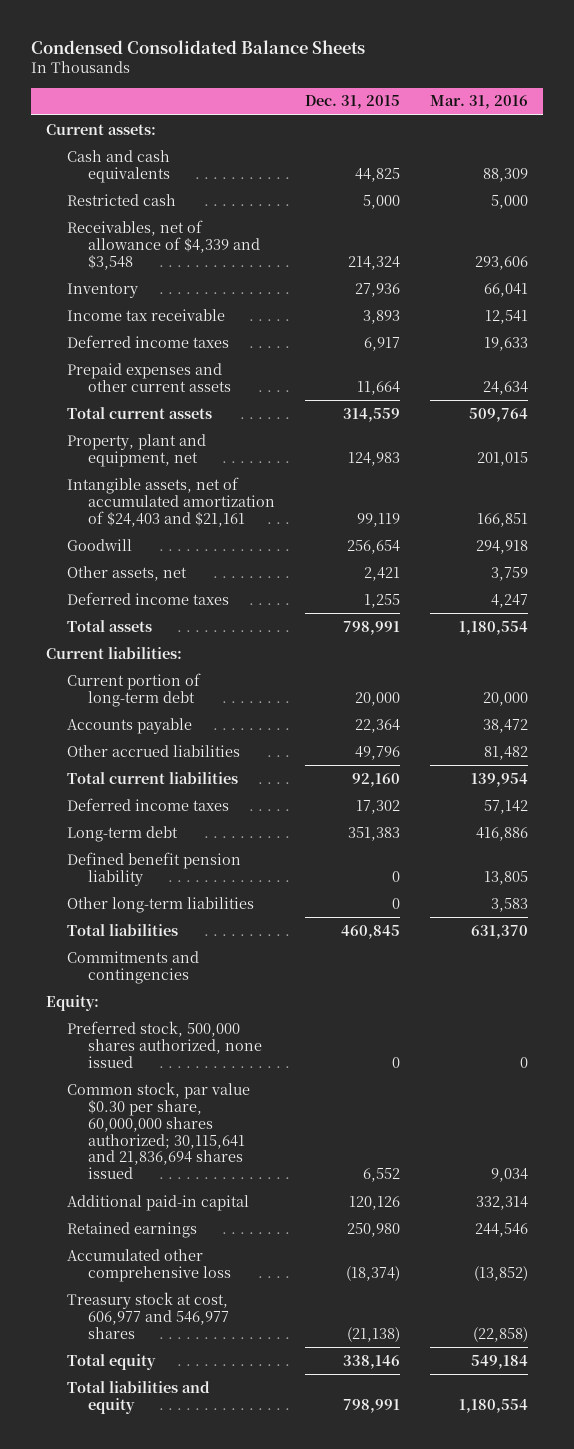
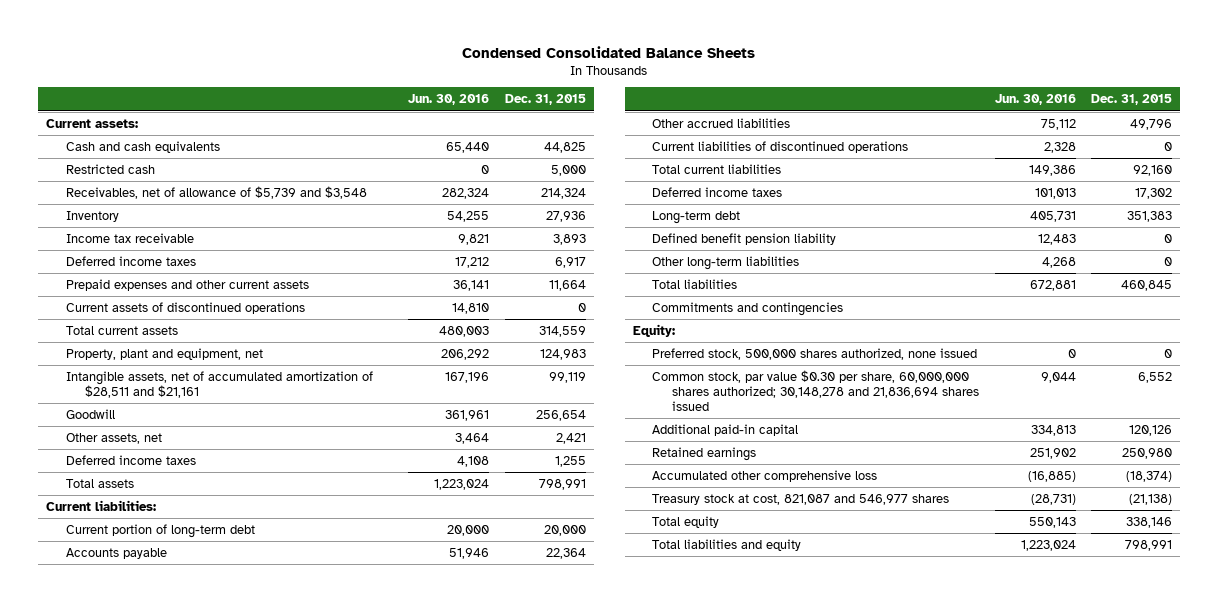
[429,95,528,110] Mar. 31, 2016 -> none
none -> [407,94,489,106] Jun. 30, 2016
[67,219,260,270] Receivables, net of allowance of $4,339 and $3,548 -> [65,185,367,199] Receivables, net of allowance of $5,739 and $3,548
none -> [65,301,305,314] Current assets of discontinued operations
[67,476,275,527] Intangible assets, net of accumulated amortization of $24,403 and $21,161 -> [65,370,373,398] Intangible assets, net of accumulated amortization of $28,511 and $21,161
none -> [652,140,909,153] Current liabilities of discontinued operations
[67,1081,251,1180] Common stock, par value $0.30 per share, 60,000,000 shares authorized; 30,115,641 and 21,836,694 shares issued -> [652,369,979,411] Common stock, par value $0.30 per share, 60,000,000 shares authorized; 30,148,278 and 21,836,694 shares issued
[67,1291,229,1339] Treasury stock at cost, 606,977 and 546,977 shares -> [652,493,950,505] Treasury stock at cost, 821,087 and 546,977 shares

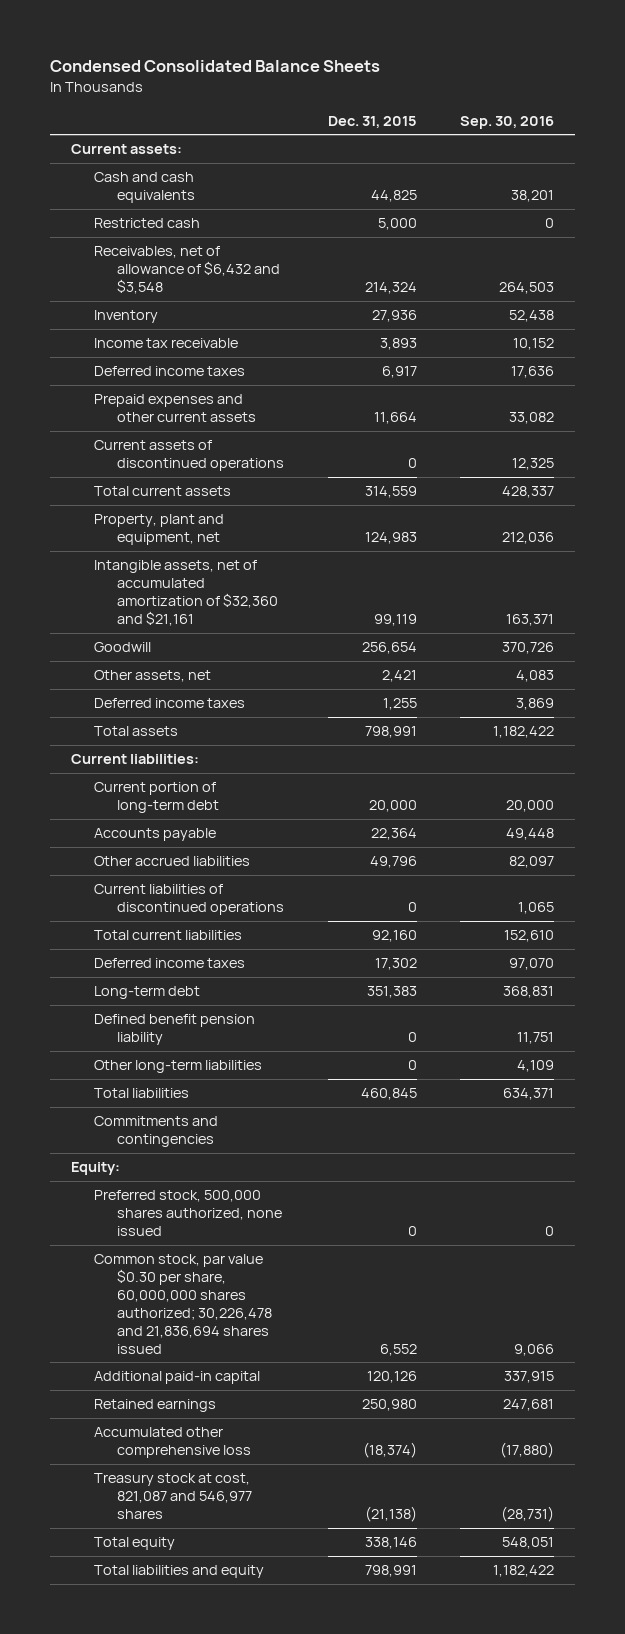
[407,94,489,106] Jun. 30, 2016 -> none
none -> [459,115,554,129] Sep. 30, 2016
[65,185,367,199] Receivables, net of allowance of $5,739 and $3,548 -> [94,246,281,295] Receivables, net of allowance of $6,432 and $3,548
[65,370,373,398] Intangible assets, net of accumulated amortization of $28,511 and $21,161 -> [94,560,279,626] Intangible assets, net of accumulated amortization of $32,360 and $21,161
[652,369,979,411] Common stock, par value $0.30 per share, 60,000,000 shares authorized; 30,148,278 and 21,836,694 shares issued -> [94,1254,273,1354] Common stock, par value $0.30 per share, 60,000,000 shares authorized; 30,226,478 and 21,836,694 shares issued

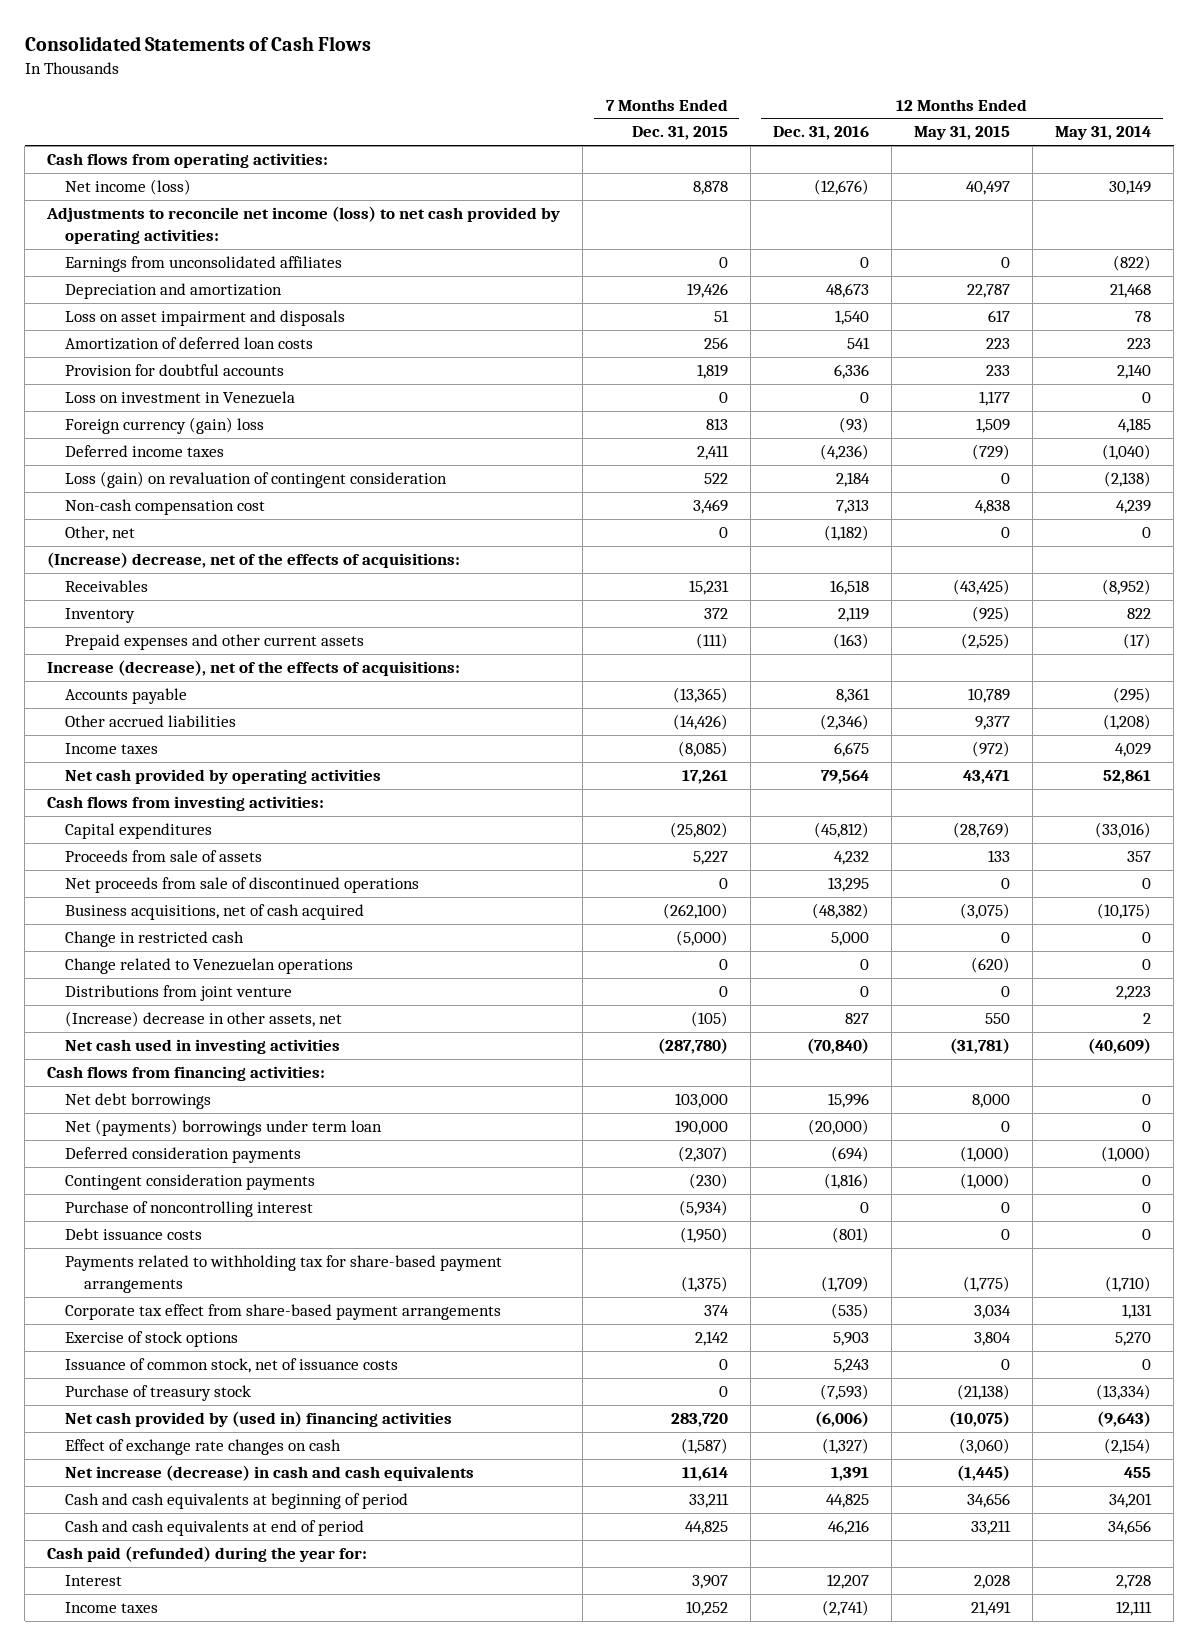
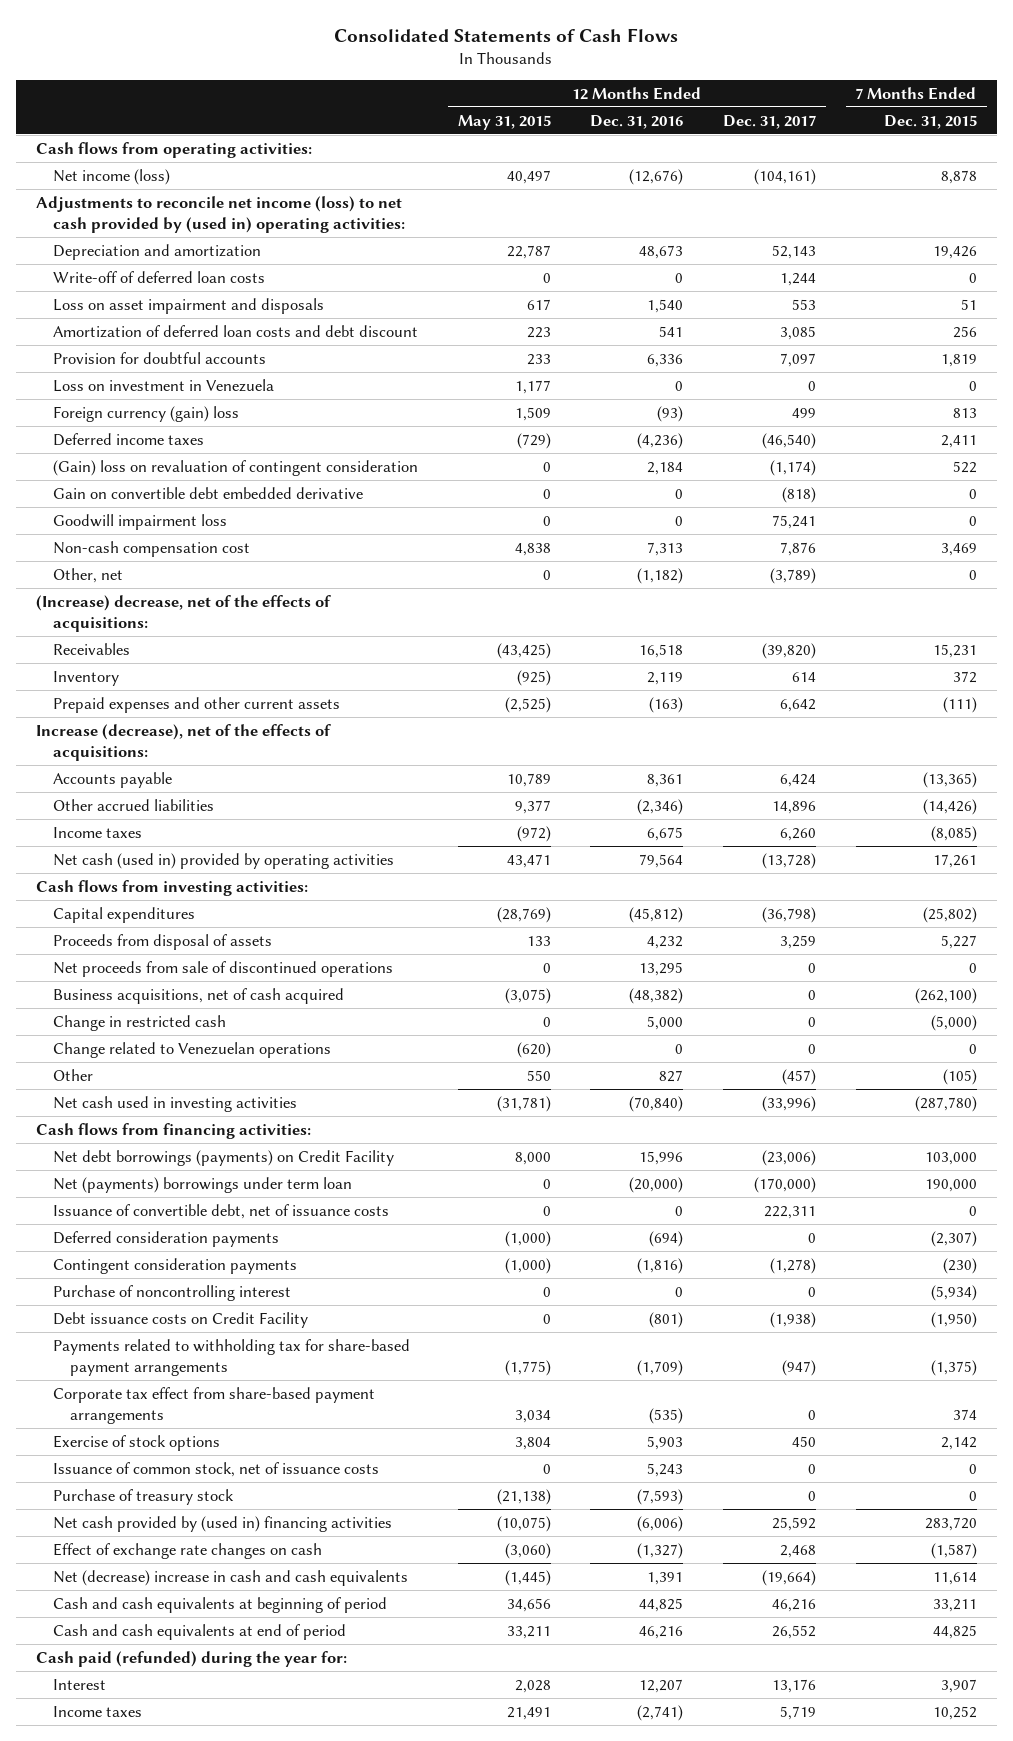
[1055,126,1152,141] May 31, 2014 -> none
none -> [723,114,817,129] Dec. 31, 2017
[65,256,343,273] Earnings from unconsolidated affiliates -> none
[46,206,561,245] Adjustments to reconcile net income (loss) to net cash provided by operating activities: -> [36,195,406,233] Adjustments to reconcile net income (loss) to net cash provided by (used in) operating activities:
none -> [53,270,266,283] Write-off of deferred loan costs
[65,337,314,351] Amortization of deferred loan costs -> [53,324,419,338] Amortization of deferred loan costs and debt discount
[65,471,448,489] Loss (gain) on revaluation of contingent consideration -> [53,459,419,476] (Gain) loss on revaluation of contingent consideration
none -> [53,486,364,499] Gain on convertible debt embedded derivative
none -> [53,513,228,530] Goodwill impairment loss
[65,769,382,785] Net cash provided by operating activities -> [53,852,395,869] Net cash (used in) provided by operating activities
[65,850,263,863] Proceeds from sale of assets -> [53,933,273,950] Proceeds from disposal of assets
[65,985,293,1002] Distributions from joint venture -> none
[65,1011,343,1028] (Increase) decrease in other assets, net -> [53,1068,94,1081] Other
[65,1093,212,1110] Net debt borrowings -> [53,1149,395,1166] Net debt borrowings (payments) on Credit Facility
none -> [53,1203,390,1219] Issuance of convertible debt, net of issuance costs
[65,1228,203,1241] Debt issuance costs -> [53,1311,309,1328] Debt issuance costs on Credit Facility
[65,1465,475,1482] Net increase (decrease) in cash and cash equivalents -> [53,1569,409,1586] Net (decrease) increase in cash and cash equivalents

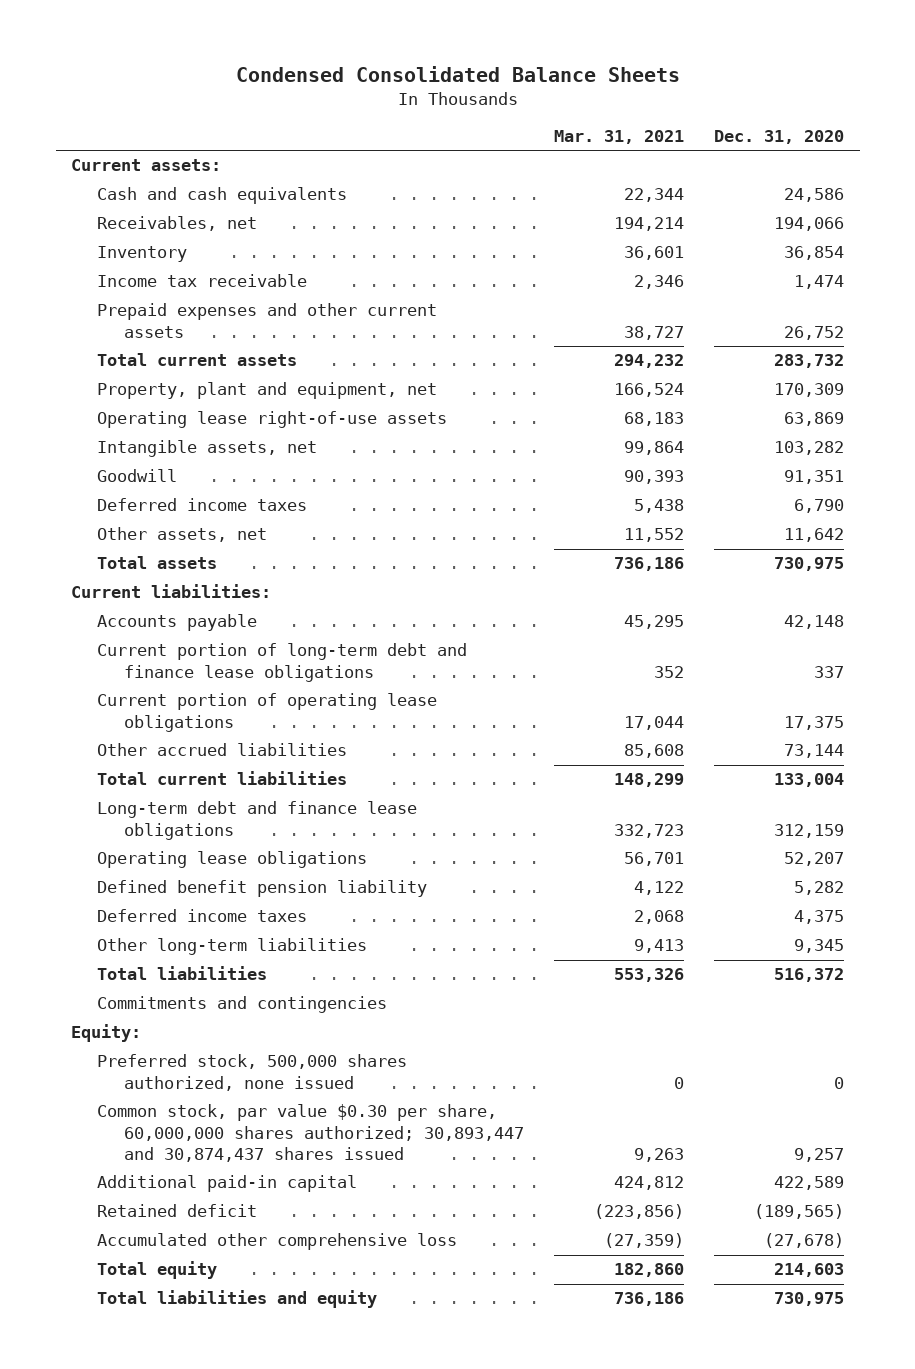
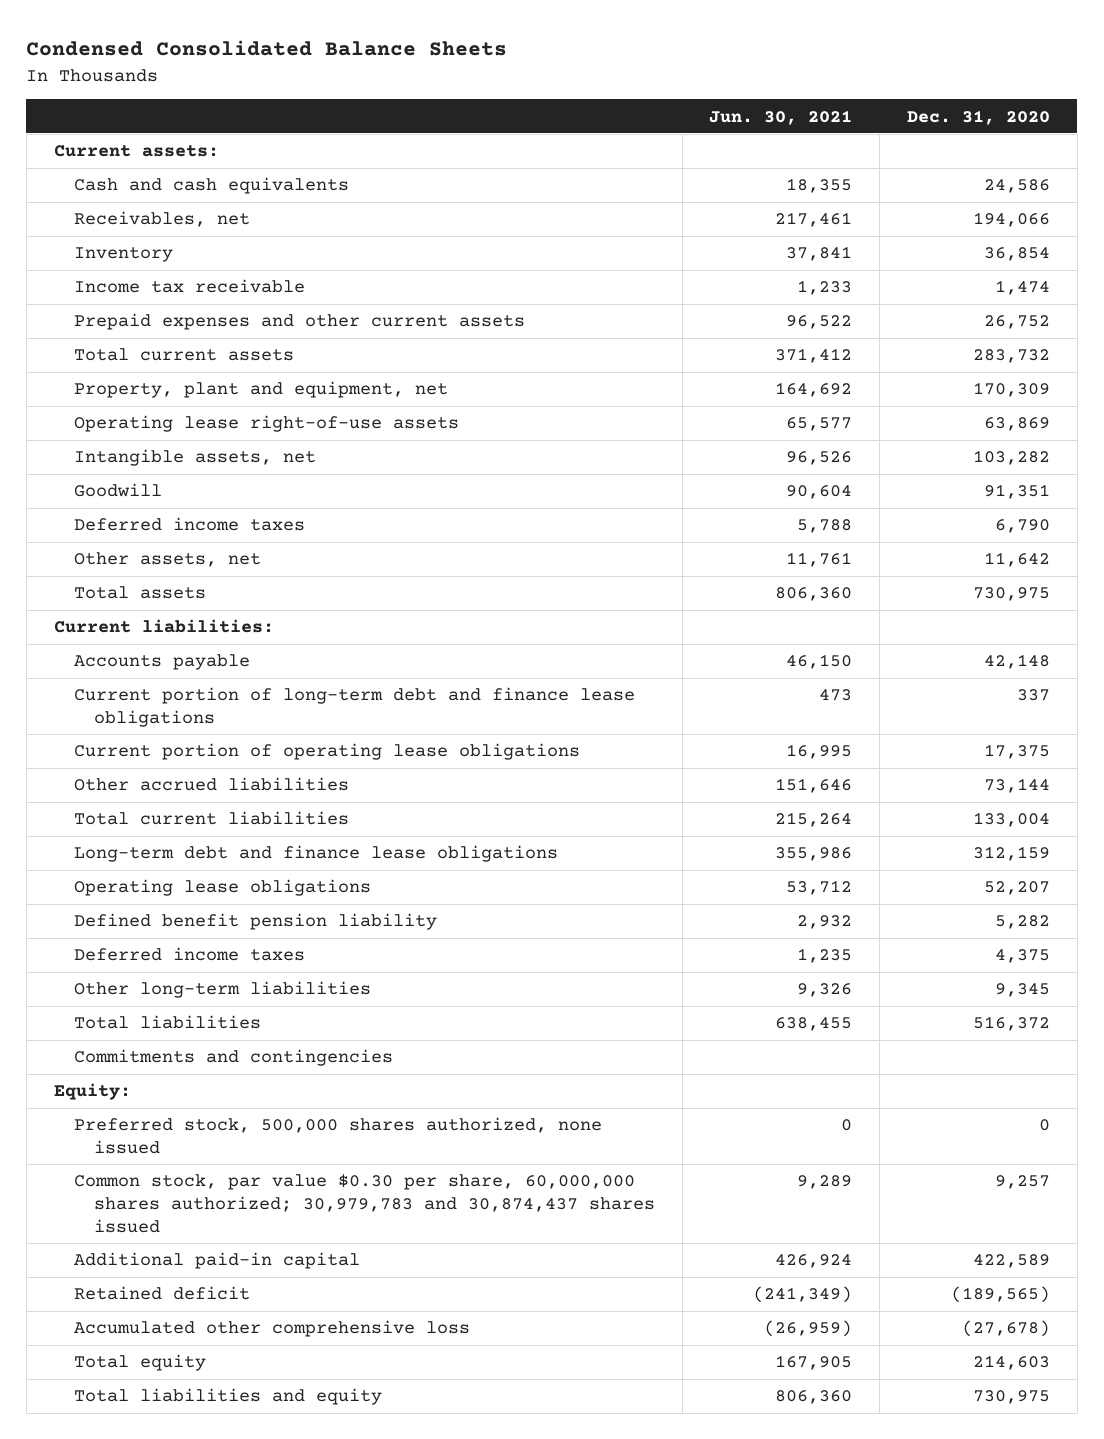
[554,130,685,145] Mar. 31, 2021 -> none
none -> [709,109,853,125] Jun. 30, 2021
[97,1104,525,1162] Common stock, par value $0.30 per share, 60,000,000 shares authorized; 30,893,447 and 30,874,437 shares issued -> [73,1174,655,1233] Common stock, par value $0.30 per share, 60,000,000 shares authorized; 30,979,783 and 30,874,437 shares issued

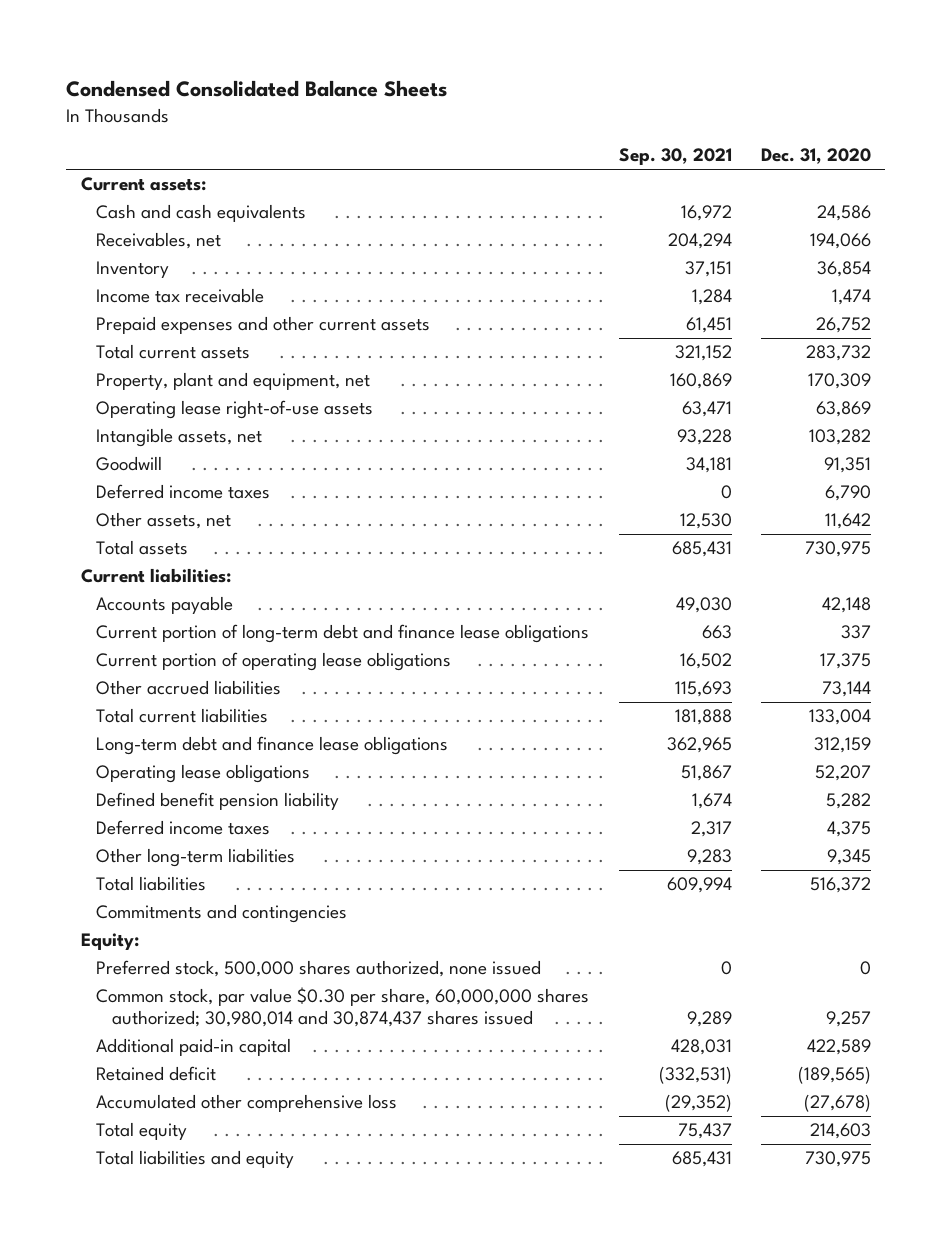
[709,109,853,125] Jun. 30, 2021 -> none
none -> [618,148,732,166] Sep. 30, 2021
[73,1174,655,1233] Common stock, par value $0.30 per share, 60,000,000 shares authorized; 30,979,783 and 30,874,437 shares issued -> [96,987,590,1028] Common stock, par value $0.30 per share, 60,000,000 shares authorized; 30,980,014 and 30,874,437 shares issued

